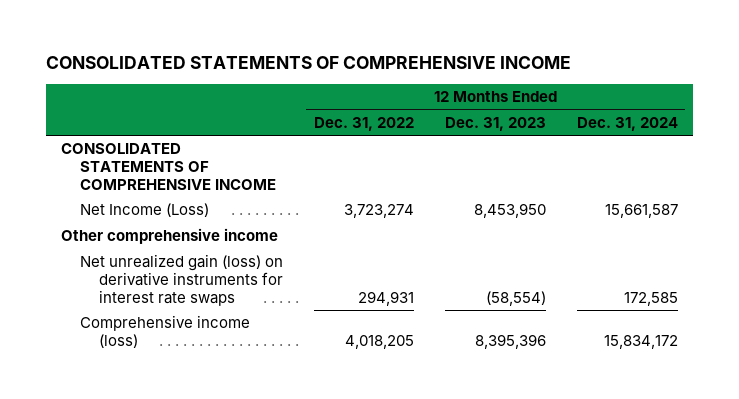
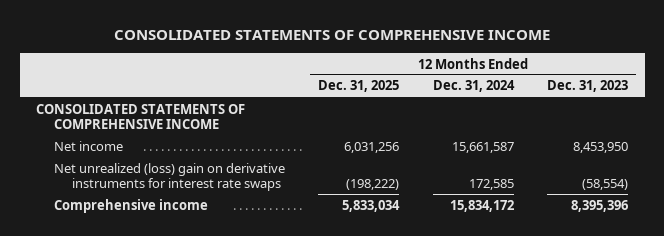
[314,116,415,131] Dec. 31, 2022 -> none
none -> [318,80,400,93] Dec. 31, 2025
[61,228,279,245] Other comprehensive income -> none
[80,203,210,218] Net Income (Loss) -> [54,140,124,151] Net income
[80,254,284,306] Net unrealized gain (loss) on derivative instruments for interest rate swaps -> [54,162,286,191] Net unrealized (loss) gain on derivative instruments for interest rate swaps
[80,315,251,348] Comprehensive income (loss) -> [54,198,209,213] Comprehensive income

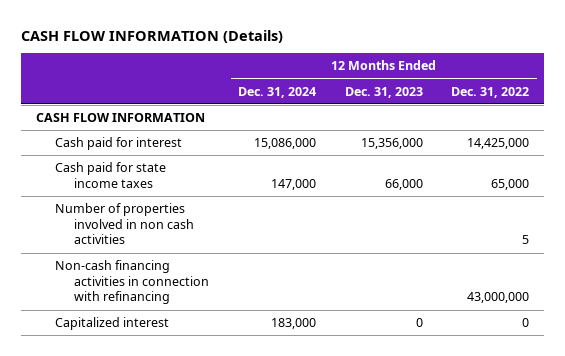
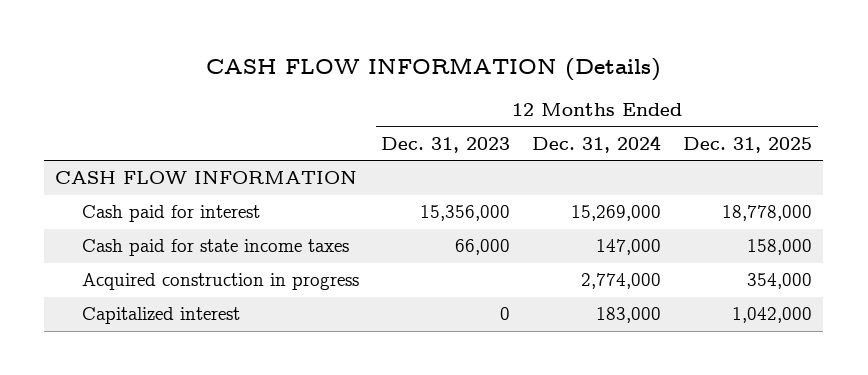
[451,86,530,98] Dec. 31, 2022 -> none
none -> [683,136,813,153] Dec. 31, 2025
[253,138,316,150] 15,086,000 -> [571,205,662,222] 15,269,000
[54,203,195,245] Number of properties involved in non cash activities -> none
[54,260,210,305] Non-cash financing activities in connection with refinancing -> none
none -> [82,273,360,291] Acquired construction in progress

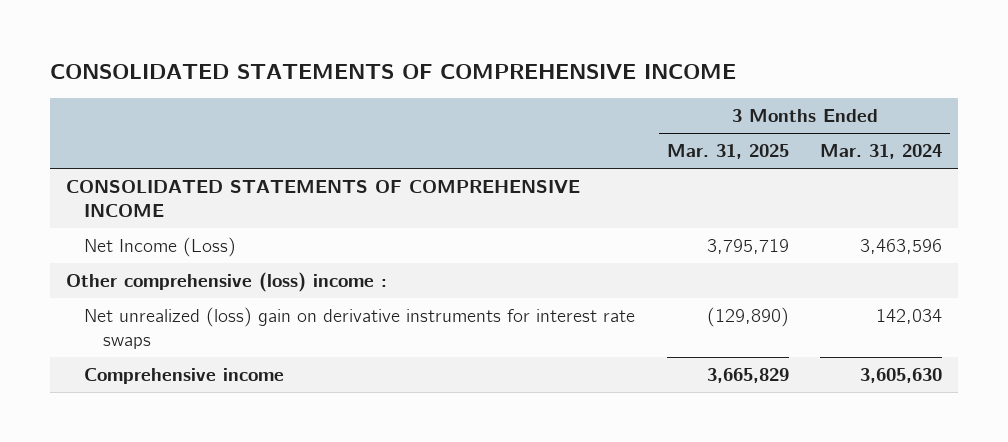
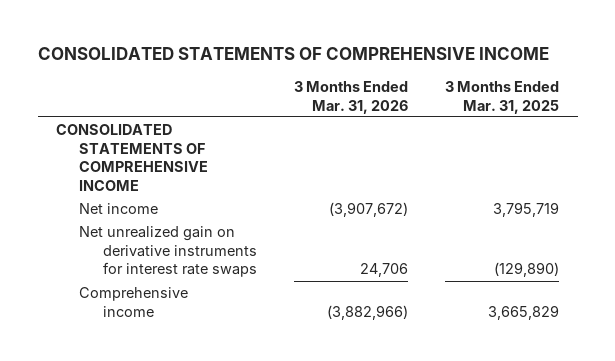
[820,144,943,160] Mar. 31, 2024 -> none
none -> [293,80,408,114] 3 Months Ended Mar. 31, 2026
[65,272,387,293] Other comprehensive (loss) income : -> none
[84,237,237,258] Net Income (Loss) -> [79,203,159,215] Net income
[84,307,636,350] Net unrealized (loss) gain on derivative instruments for interest rate swaps -> [79,226,257,278] Net unrealized gain on derivative instruments for interest rate swaps

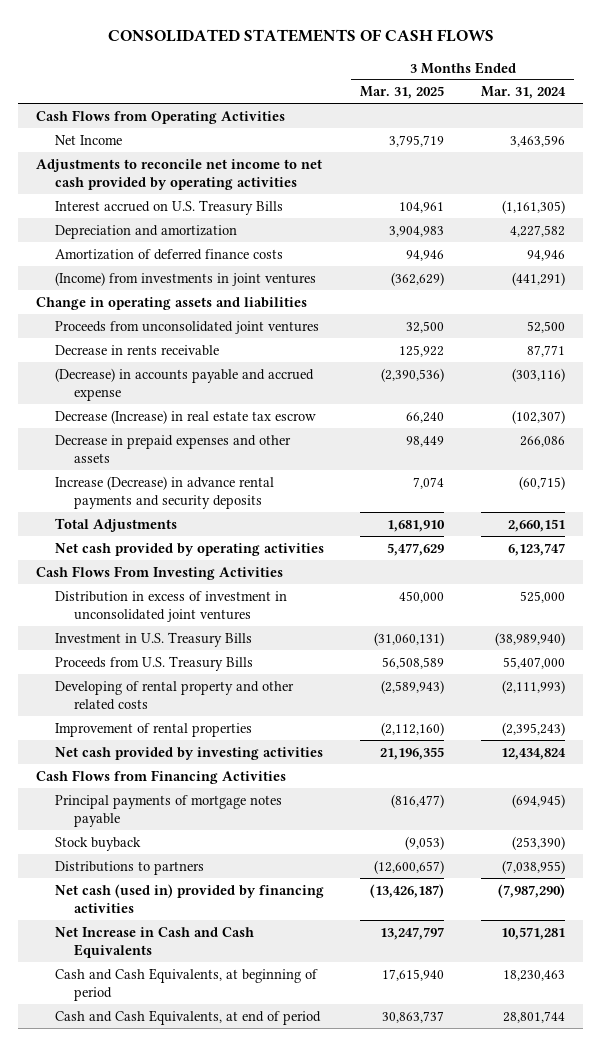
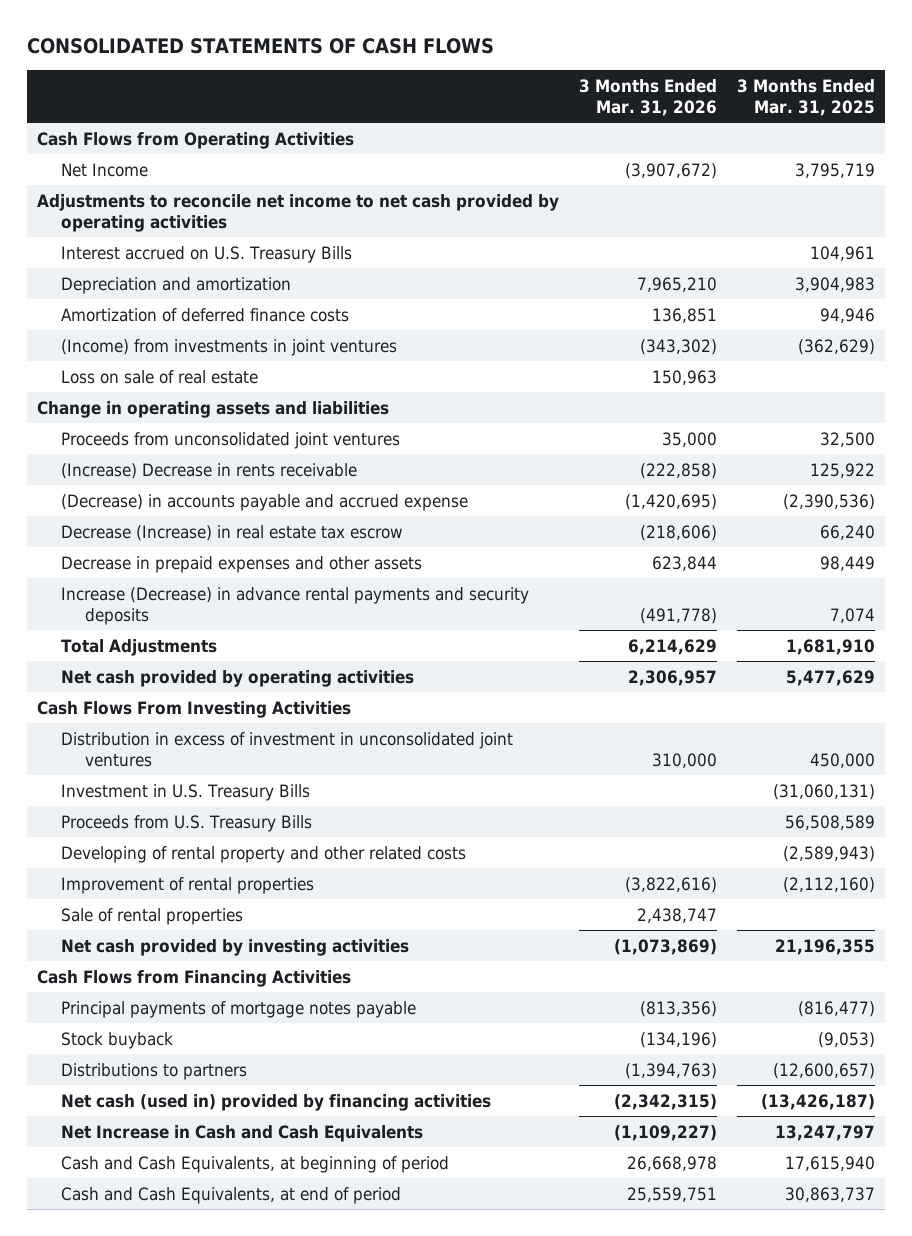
[480,86,566,100] Mar. 31, 2024 -> none
none -> [578,79,717,117] 3 Months Ended Mar. 31, 2026
none -> [60,369,258,384] Loss on sale of real estate
[54,344,219,356] Decrease in rents receivable -> [60,462,357,479] (Increase) Decrease in rents receivable
none -> [60,907,243,925] Sale of rental properties

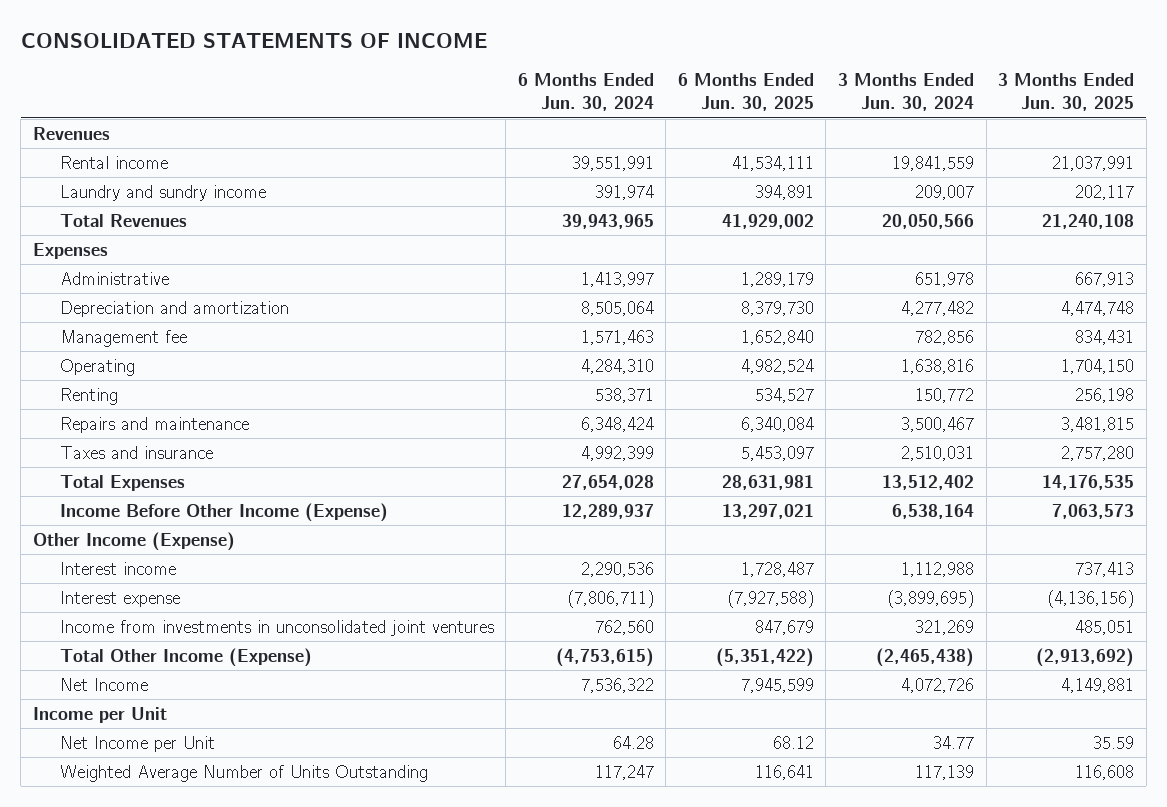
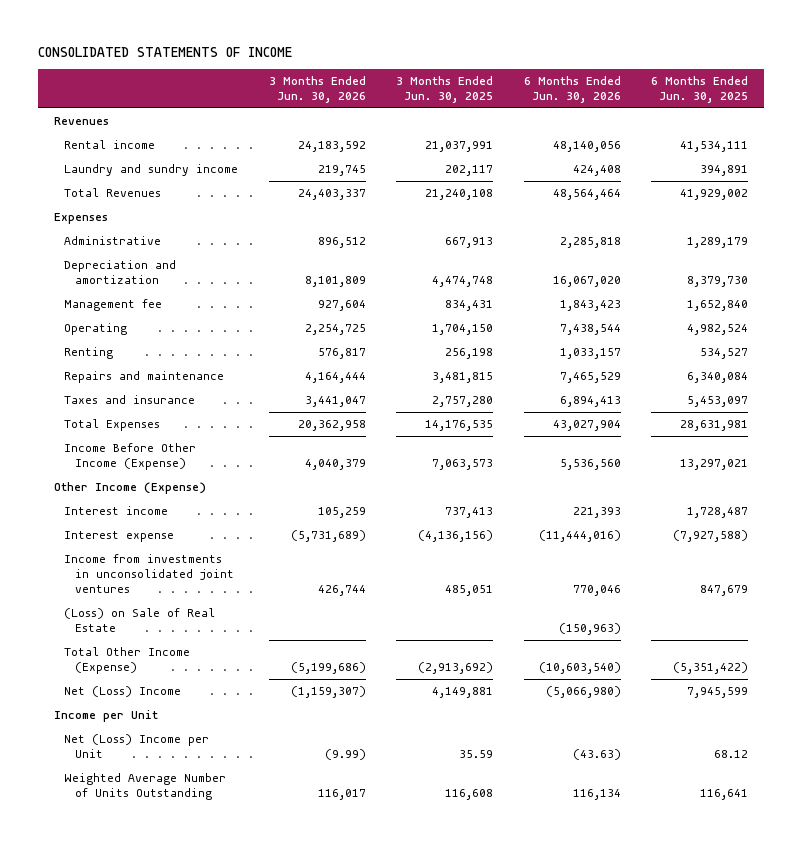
[517,73,654,112] 6 Months Ended Jun. 30, 2024 -> none
[838,73,975,112] 3 Months Ended Jun. 30, 2024 -> none
none -> [268,75,366,103] 3 Months Ended Jun. 30, 2026
none -> [523,75,621,103] 6 Months Ended Jun. 30, 2026
none -> [64,608,216,633] (Loss) on Sale of Real Estate
[59,677,148,691] Net Income -> [64,686,182,698] Net (Loss) Income
[59,735,215,752] Net Income per Unit -> [64,734,210,759] Net (Loss) Income per Unit

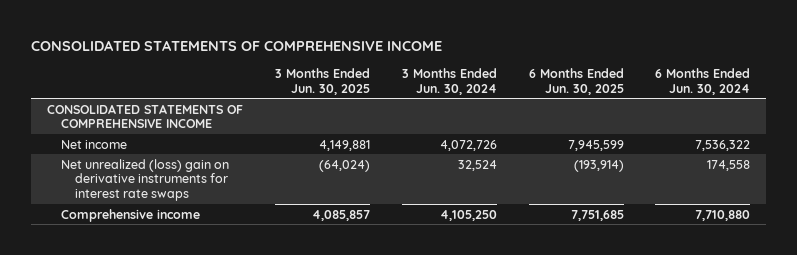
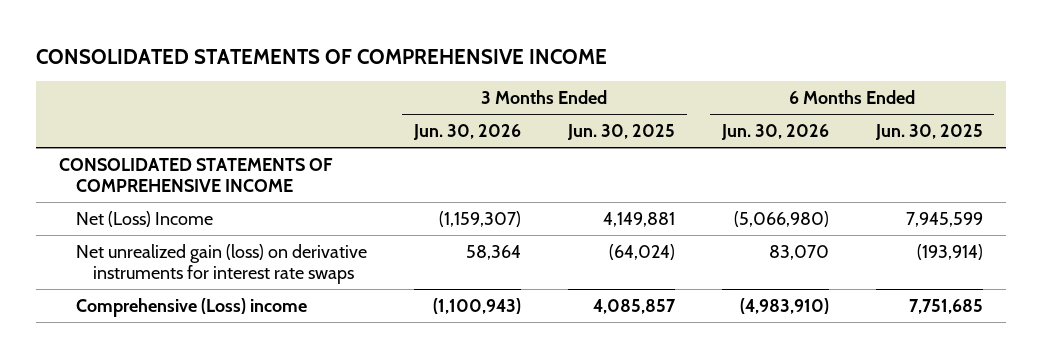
[401,67,497,95] 3 Months Ended Jun. 30, 2024 -> none
[655,67,751,95] 6 Months Ended Jun. 30, 2024 -> none
none -> [413,124,522,141] Jun. 30, 2026
none -> [720,124,829,141] Jun. 30, 2026
[60,139,127,149] Net income -> [76,210,214,227] Net (Loss) Income
[60,158,229,202] Net unrealized (loss) gain on derivative instruments for interest rate swaps -> [76,243,368,284] Net unrealized gain (loss) on derivative instruments for interest rate swaps
[60,208,200,222] Comprehensive income -> [76,297,308,317] Comprehensive (Loss) income

